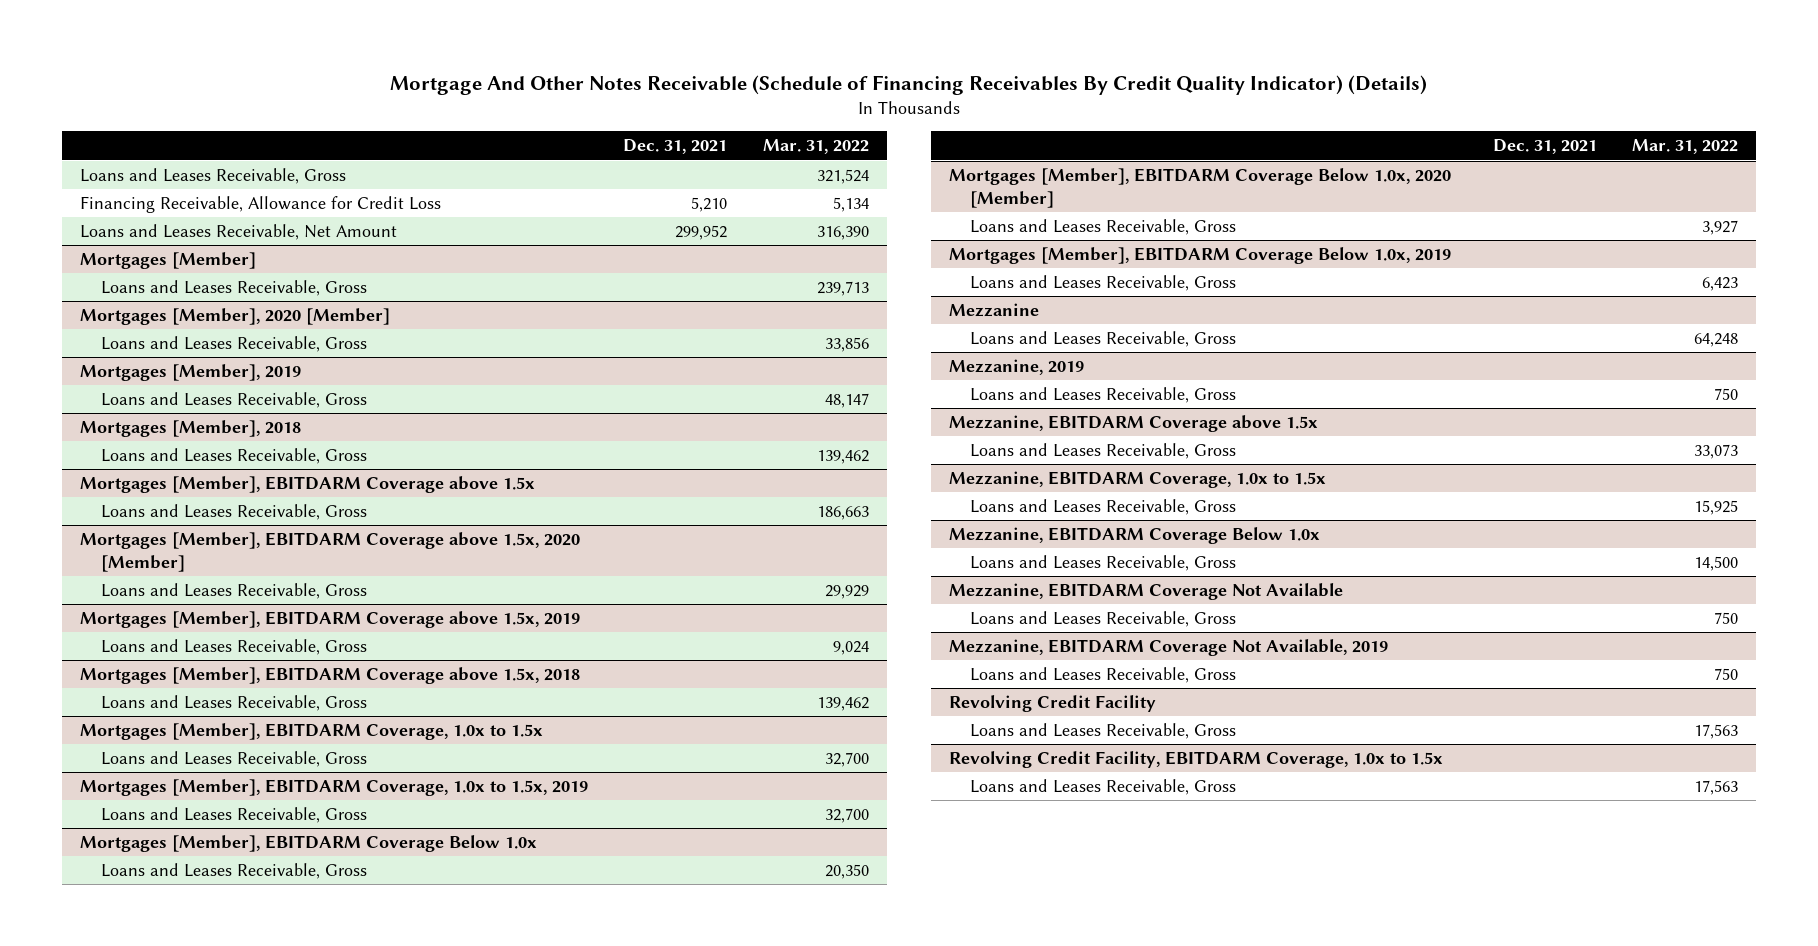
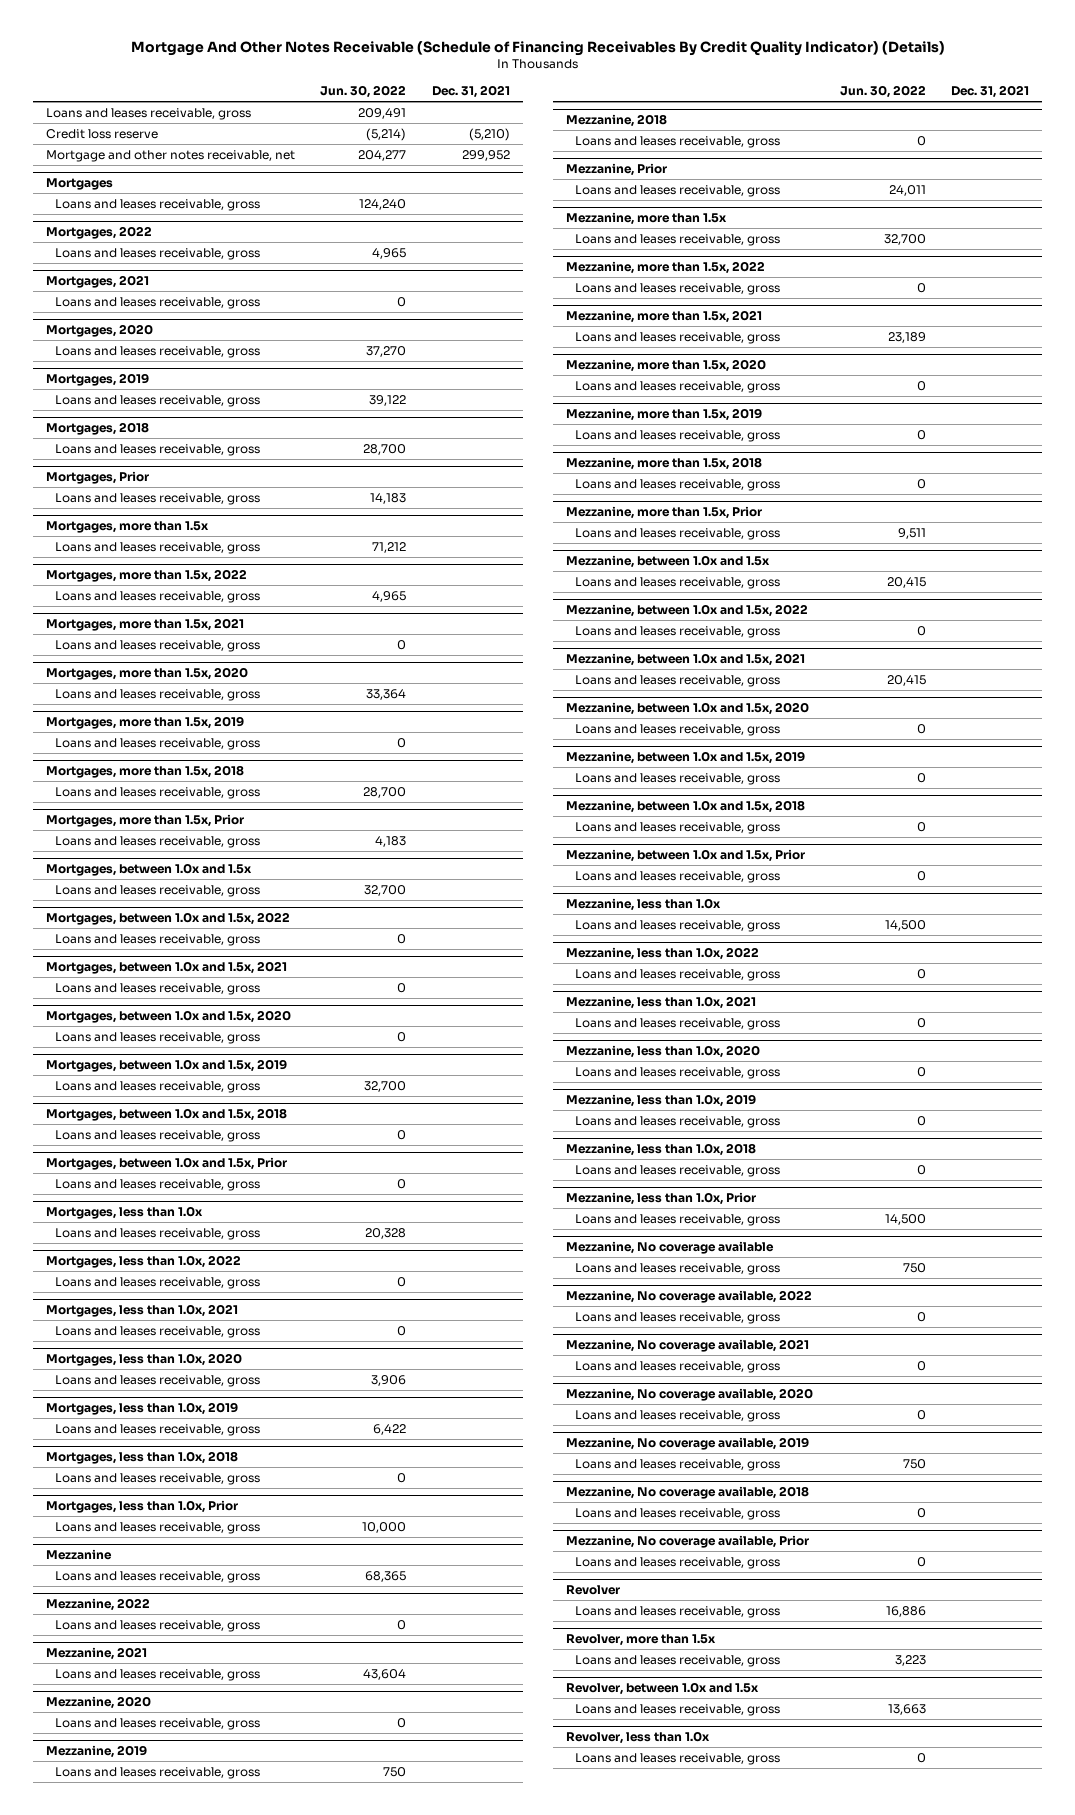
[762,139,869,155] Mar. 31, 2022 -> none
none -> [320,85,407,99] Jun. 30, 2022
[79,475,535,493] Mortgages [Member], EBITDARM Coverage above 1.5x -> none
[100,503,367,520] Loans and Leases Receivable, Gross -> none
[79,531,580,572] Mortgages [Member], EBITDARM Coverage above 1.5x, 2020 [Member] -> none
[100,582,367,599] Loans and Leases Receivable, Gross -> none
[79,610,580,628] Mortgages [Member], EBITDARM Coverage above 1.5x, 2019 -> none
[100,638,367,655] Loans and Leases Receivable, Gross -> none
[79,666,580,684] Mortgages [Member], EBITDARM Coverage above 1.5x, 2018 -> none
[100,694,367,711] Loans and Leases Receivable, Gross -> none
[79,722,543,740] Mortgages [Member], EBITDARM Coverage, 1.0x to 1.5x -> none
[100,750,367,767] Loans and Leases Receivable, Gross -> none
[79,834,537,852] Mortgages [Member], EBITDARM Coverage Below 1.0x -> none
[100,862,367,879] Loans and Leases Receivable, Gross -> none
[948,167,1451,208] Mortgages [Member], EBITDARM Coverage Below 1.0x, 2020 [Member] -> none
[969,218,1236,235] Loans and Leases Receivable, Gross -> none
[948,246,1451,264] Mortgages [Member], EBITDARM Coverage Below 1.0x, 2019 -> none
[969,274,1236,291] Loans and Leases Receivable, Gross -> none
[79,167,346,184] Loans and Leases Receivable, Gross -> [45,107,251,120] Loans and leases receivable, gross
[79,195,441,213] Financing Receivable, Allowance for Credit Loss -> [45,128,158,139] Credit loss reserve
[691,196,728,212] 5,210 -> [468,127,510,141] (5,210)
[79,223,397,240] Loans and Leases Receivable, Net Amount -> [45,149,295,162] Mortgage and other notes receivable, net
[79,251,256,269] Mortgages [Member] -> [45,177,113,190] Mortgages
[100,279,367,296] Loans and Leases Receivable, Gross -> [55,198,261,211] Loans and leases receivable, gross
none -> [45,225,152,239] Mortgages, 2022
none -> [55,247,261,260] Loans and leases receivable, gross
none -> [45,274,149,288] Mortgages, 2021
none -> [55,296,261,309] Loans and leases receivable, gross
[79,307,390,325] Mortgages [Member], 2020 [Member] -> [45,323,153,337] Mortgages, 2020
[100,335,367,352] Loans and Leases Receivable, Gross -> [55,345,261,358] Loans and leases receivable, gross
[79,363,301,381] Mortgages [Member], 2019 -> [45,372,149,386] Mortgages, 2019
[100,391,367,408] Loans and Leases Receivable, Gross -> [55,394,261,407] Loans and leases receivable, gross
[79,419,301,437] Mortgages [Member], 2018 -> [45,421,149,435] Mortgages, 2018
[100,447,367,464] Loans and Leases Receivable, Gross -> [55,443,261,456] Loans and leases receivable, gross
none -> [45,470,149,484] Mortgages, Prior
none -> [55,492,261,505] Loans and leases receivable, gross
none -> [45,520,209,533] Mortgages, more than 1.5x
none -> [55,541,261,554] Loans and leases receivable, gross
none -> [45,568,247,582] Mortgages, more than 1.5x, 2022
none -> [55,590,261,603] Loans and leases receivable, gross
none -> [45,617,244,631] Mortgages, more than 1.5x, 2021
none -> [55,639,261,652] Loans and leases receivable, gross
none -> [45,666,248,680] Mortgages, more than 1.5x, 2020
none -> [55,688,261,701] Loans and leases receivable, gross
none -> [45,715,244,729] Mortgages, more than 1.5x, 2019
none -> [55,737,261,750] Loans and leases receivable, gross
none -> [45,764,244,778] Mortgages, more than 1.5x, 2018
none -> [55,786,261,799] Loans and leases receivable, gross
none -> [45,813,244,827] Mortgages, more than 1.5x, Prior
none -> [55,835,261,848] Loans and leases receivable, gross
none -> [45,862,252,876] Mortgages, between 1.0x and 1.5x
none -> [55,884,261,897] Loans and leases receivable, gross
none -> [45,911,290,925] Mortgages, between 1.0x and 1.5x, 2022
none -> [55,933,261,946] Loans and leases receivable, gross
none -> [45,960,287,974] Mortgages, between 1.0x and 1.5x, 2021
none -> [55,982,261,995] Loans and leases receivable, gross
none -> [45,1009,291,1023] Mortgages, between 1.0x and 1.5x, 2020
none -> [55,1031,261,1044] Loans and leases receivable, gross
[79,778,588,796] Mortgages [Member], EBITDARM Coverage, 1.0x to 1.5x, 2019 -> [45,1058,287,1072] Mortgages, between 1.0x and 1.5x, 2019
[100,806,367,823] Loans and Leases Receivable, Gross -> [55,1080,261,1093] Loans and leases receivable, gross
none -> [45,1107,287,1121] Mortgages, between 1.0x and 1.5x, 2018
none -> [55,1129,261,1142] Loans and leases receivable, gross
none -> [45,1156,287,1170] Mortgages, between 1.0x and 1.5x, Prior
none -> [55,1178,261,1191] Loans and leases receivable, gross
none -> [45,1205,203,1219] Mortgages, less than 1.0x
none -> [55,1227,261,1240] Loans and leases receivable, gross
none -> [45,1254,241,1268] Mortgages, less than 1.0x, 2022
none -> [55,1276,261,1289] Loans and leases receivable, gross
none -> [45,1303,238,1317] Mortgages, less than 1.0x, 2021
none -> [55,1325,261,1338] Loans and leases receivable, gross
none -> [45,1352,242,1366] Mortgages, less than 1.0x, 2020
none -> [55,1374,261,1387] Loans and leases receivable, gross
none -> [45,1401,238,1415] Mortgages, less than 1.0x, 2019
none -> [55,1423,261,1436] Loans and leases receivable, gross
none -> [45,1450,238,1464] Mortgages, less than 1.0x, 2018
none -> [55,1472,261,1485] Loans and leases receivable, gross
none -> [45,1499,238,1513] Mortgages, less than 1.0x, Prior
none -> [55,1521,261,1534] Loans and leases receivable, gross
[969,330,1236,347] Loans and Leases Receivable, Gross -> [55,1570,261,1583] Loans and leases receivable, gross
none -> [45,1597,150,1611] Mezzanine, 2022
none -> [55,1619,261,1632] Loans and leases receivable, gross
none -> [45,1646,147,1660] Mezzanine, 2021
none -> [55,1668,261,1681] Loans and leases receivable, gross
none -> [45,1695,151,1709] Mezzanine, 2020
none -> [55,1717,261,1730] Loans and leases receivable, gross
[948,414,1318,432] Mezzanine, EBITDARM Coverage above 1.5x -> none
[969,442,1236,459] Loans and Leases Receivable, Gross -> none
[948,470,1326,488] Mezzanine, EBITDARM Coverage, 1.0x to 1.5x -> none
[969,498,1236,515] Loans and Leases Receivable, Gross -> none
[948,526,1320,544] Mezzanine, EBITDARM Coverage Below 1.0x -> none
[969,554,1236,571] Loans and Leases Receivable, Gross -> none
[948,750,1443,768] Revolving Credit Facility, EBITDARM Coverage, 1.0x to 1.5x -> none
[969,778,1236,795] Loans and Leases Receivable, Gross -> none
[969,386,1236,403] Loans and Leases Receivable, Gross -> [55,1766,261,1779] Loans and leases receivable, gross
none -> [565,113,667,127] Mezzanine, 2018
none -> [574,135,780,148] Loans and leases receivable, gross
none -> [565,162,667,176] Mezzanine, Prior
none -> [574,184,780,197] Loans and leases receivable, gross
none -> [565,211,727,225] Mezzanine, more than 1.5x
none -> [574,233,780,246] Loans and leases receivable, gross
none -> [565,260,765,274] Mezzanine, more than 1.5x, 2022
none -> [574,282,780,295] Loans and leases receivable, gross
none -> [565,309,762,323] Mezzanine, more than 1.5x, 2021
none -> [574,331,780,344] Loans and leases receivable, gross
none -> [565,358,766,372] Mezzanine, more than 1.5x, 2020
none -> [574,380,780,393] Loans and leases receivable, gross
none -> [565,407,762,421] Mezzanine, more than 1.5x, 2019
none -> [574,429,780,442] Loans and leases receivable, gross
none -> [565,456,762,470] Mezzanine, more than 1.5x, 2018
none -> [574,478,780,491] Loans and leases receivable, gross
none -> [565,505,762,519] Mezzanine, more than 1.5x, Prior
none -> [574,527,780,540] Loans and leases receivable, gross
none -> [565,554,770,568] Mezzanine, between 1.0x and 1.5x
none -> [574,576,780,589] Loans and leases receivable, gross
none -> [565,603,808,617] Mezzanine, between 1.0x and 1.5x, 2022
none -> [574,625,780,638] Loans and leases receivable, gross
none -> [565,652,805,666] Mezzanine, between 1.0x and 1.5x, 2021
none -> [574,674,780,687] Loans and leases receivable, gross
none -> [565,701,809,715] Mezzanine, between 1.0x and 1.5x, 2020
none -> [574,723,780,736] Loans and leases receivable, gross
none -> [565,750,805,764] Mezzanine, between 1.0x and 1.5x, 2019
none -> [574,772,780,785] Loans and leases receivable, gross
none -> [565,799,805,813] Mezzanine, between 1.0x and 1.5x, 2018
none -> [574,821,780,834] Loans and leases receivable, gross
none -> [565,848,805,862] Mezzanine, between 1.0x and 1.5x, Prior
none -> [574,870,780,883] Loans and leases receivable, gross
none -> [565,897,721,911] Mezzanine, less than 1.0x
none -> [574,919,780,932] Loans and leases receivable, gross
none -> [565,946,759,960] Mezzanine, less than 1.0x, 2022
none -> [574,968,780,981] Loans and leases receivable, gross
none -> [565,995,756,1009] Mezzanine, less than 1.0x, 2021
none -> [574,1017,780,1030] Loans and leases receivable, gross
none -> [565,1044,760,1058] Mezzanine, less than 1.0x, 2020
none -> [574,1066,780,1079] Loans and leases receivable, gross
none -> [565,1093,756,1107] Mezzanine, less than 1.0x, 2019
none -> [574,1115,780,1128] Loans and leases receivable, gross
none -> [565,1142,756,1156] Mezzanine, less than 1.0x, 2018
none -> [574,1164,780,1177] Loans and leases receivable, gross
none -> [565,1191,756,1205] Mezzanine, less than 1.0x, Prior
none -> [574,1213,780,1226] Loans and leases receivable, gross
[948,582,1343,600] Mezzanine, EBITDARM Coverage Not Available -> [565,1240,774,1254] Mezzanine, No coverage available
[969,610,1236,627] Loans and Leases Receivable, Gross -> [574,1262,780,1275] Loans and leases receivable, gross
none -> [565,1289,812,1303] Mezzanine, No coverage available, 2022
none -> [574,1311,780,1324] Loans and leases receivable, gross
none -> [565,1338,809,1352] Mezzanine, No coverage available, 2021
none -> [574,1360,780,1373] Loans and leases receivable, gross
none -> [565,1387,813,1401] Mezzanine, No coverage available, 2020
none -> [574,1409,780,1422] Loans and leases receivable, gross
[948,638,1388,656] Mezzanine, EBITDARM Coverage Not Available, 2019 -> [565,1436,809,1450] Mezzanine, No coverage available, 2019
[969,666,1236,683] Loans and Leases Receivable, Gross -> [574,1458,780,1471] Loans and leases receivable, gross
none -> [565,1485,809,1499] Mezzanine, No coverage available, 2018
none -> [574,1507,780,1520] Loans and leases receivable, gross
none -> [565,1534,809,1548] Mezzanine, No coverage available, Prior
none -> [574,1556,780,1569] Loans and leases receivable, gross
[948,694,1156,712] Revolving Credit Facility -> [565,1584,620,1595] Revolver
[969,722,1236,739] Loans and Leases Receivable, Gross -> [574,1605,780,1618] Loans and leases receivable, gross
none -> [565,1633,716,1646] Revolver, more than 1.5x
none -> [574,1654,780,1667] Loans and leases receivable, gross
none -> [565,1681,759,1695] Revolver, between 1.0x and 1.5x
none -> [574,1703,780,1716] Loans and leases receivable, gross
none -> [565,1730,710,1744] Revolver, less than 1.0x
none -> [574,1752,780,1765] Loans and leases receivable, gross

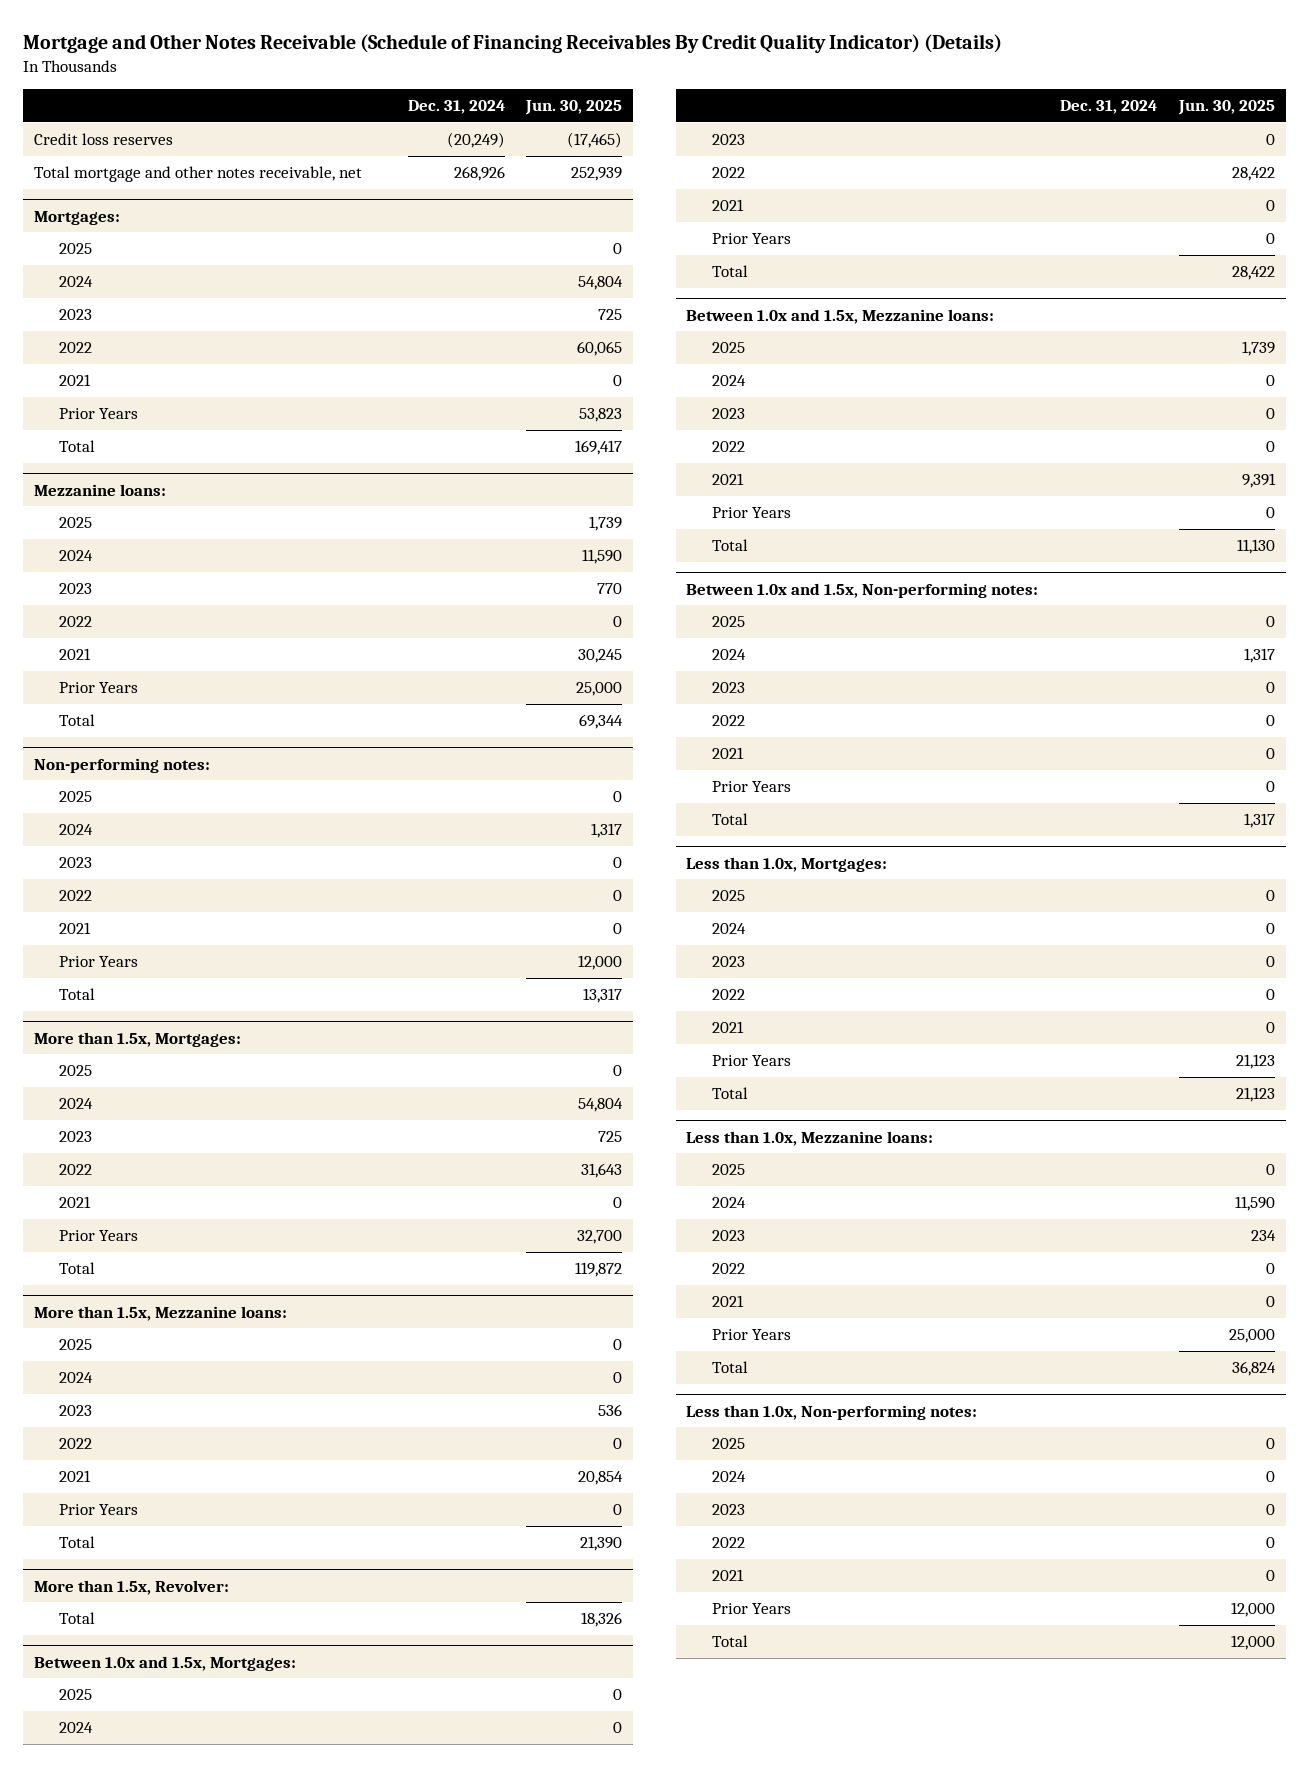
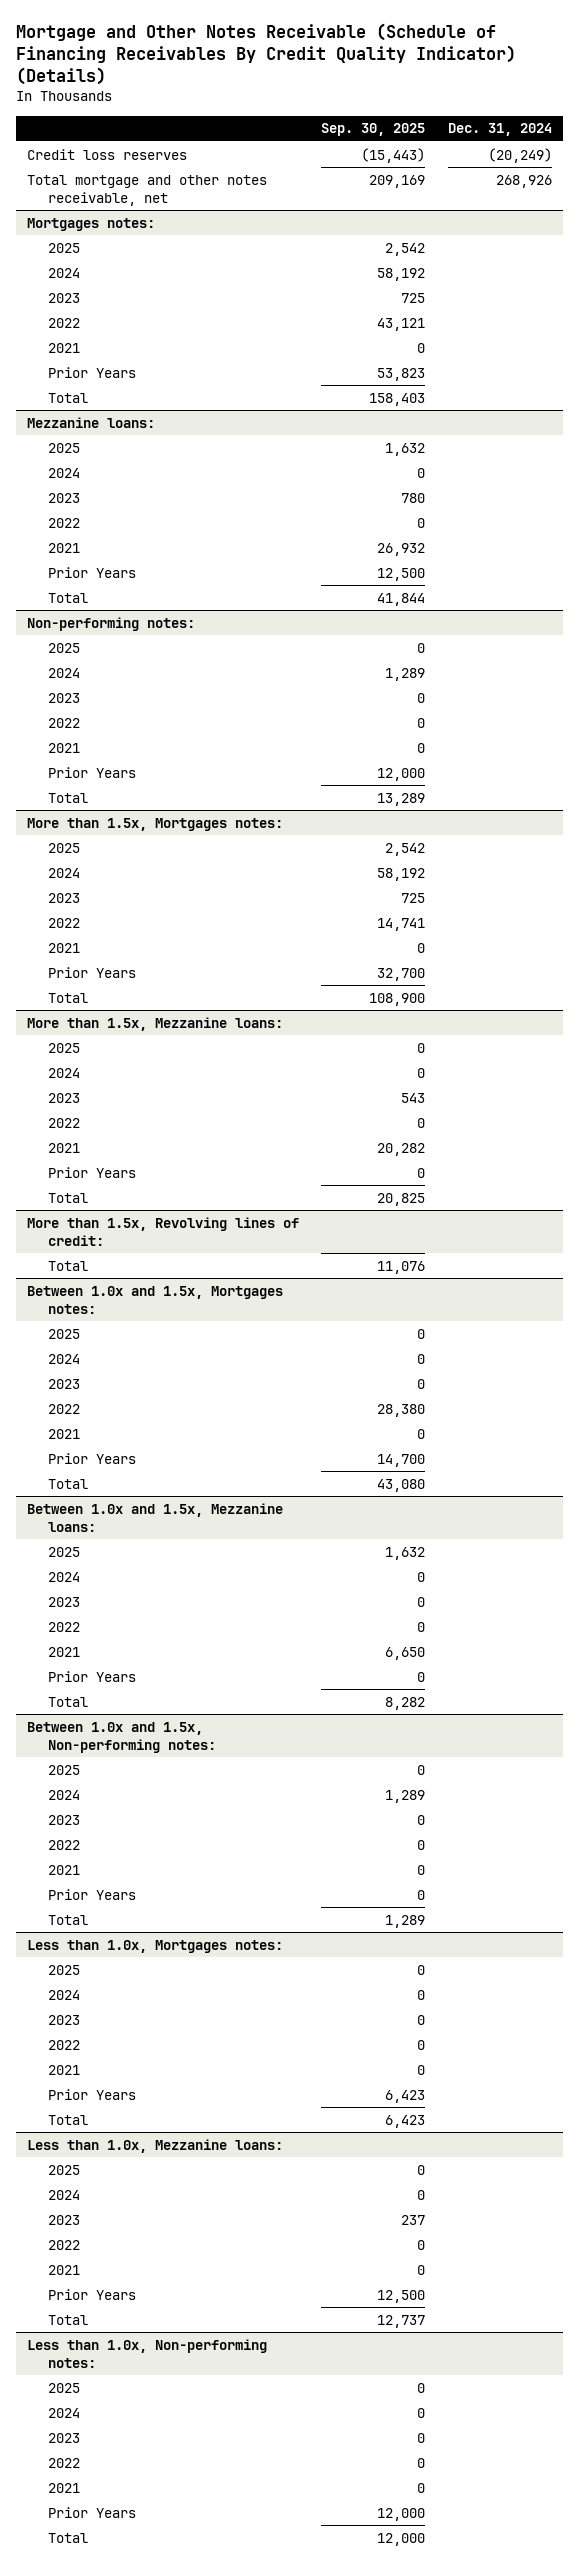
[525,99,623,115] Jun. 30, 2025 -> none
none -> [321,123,426,137] Sep. 30, 2025
[33,210,120,225] Mortgages: -> [27,217,156,231] Mortgages notes:
[33,1031,241,1047] More than 1.5x, Mortgages: -> [27,817,284,831] More than 1.5x, Mortgages notes:
[33,1579,229,1595] More than 1.5x, Revolver: -> none
[59,1612,96,1625] Total -> none
none -> [27,1216,300,1247] More than 1.5x, Revolving lines of credit:
none -> [47,1260,88,1271] Total
[33,1655,296,1671] Between 1.0x and 1.5x, Mortgages: -> [27,1285,284,1315] Between 1.0x and 1.5x, Mortgages notes:
[686,856,888,872] Less than 1.0x, Mortgages: -> [27,1939,284,1953] Less than 1.0x, Mortgages notes:

